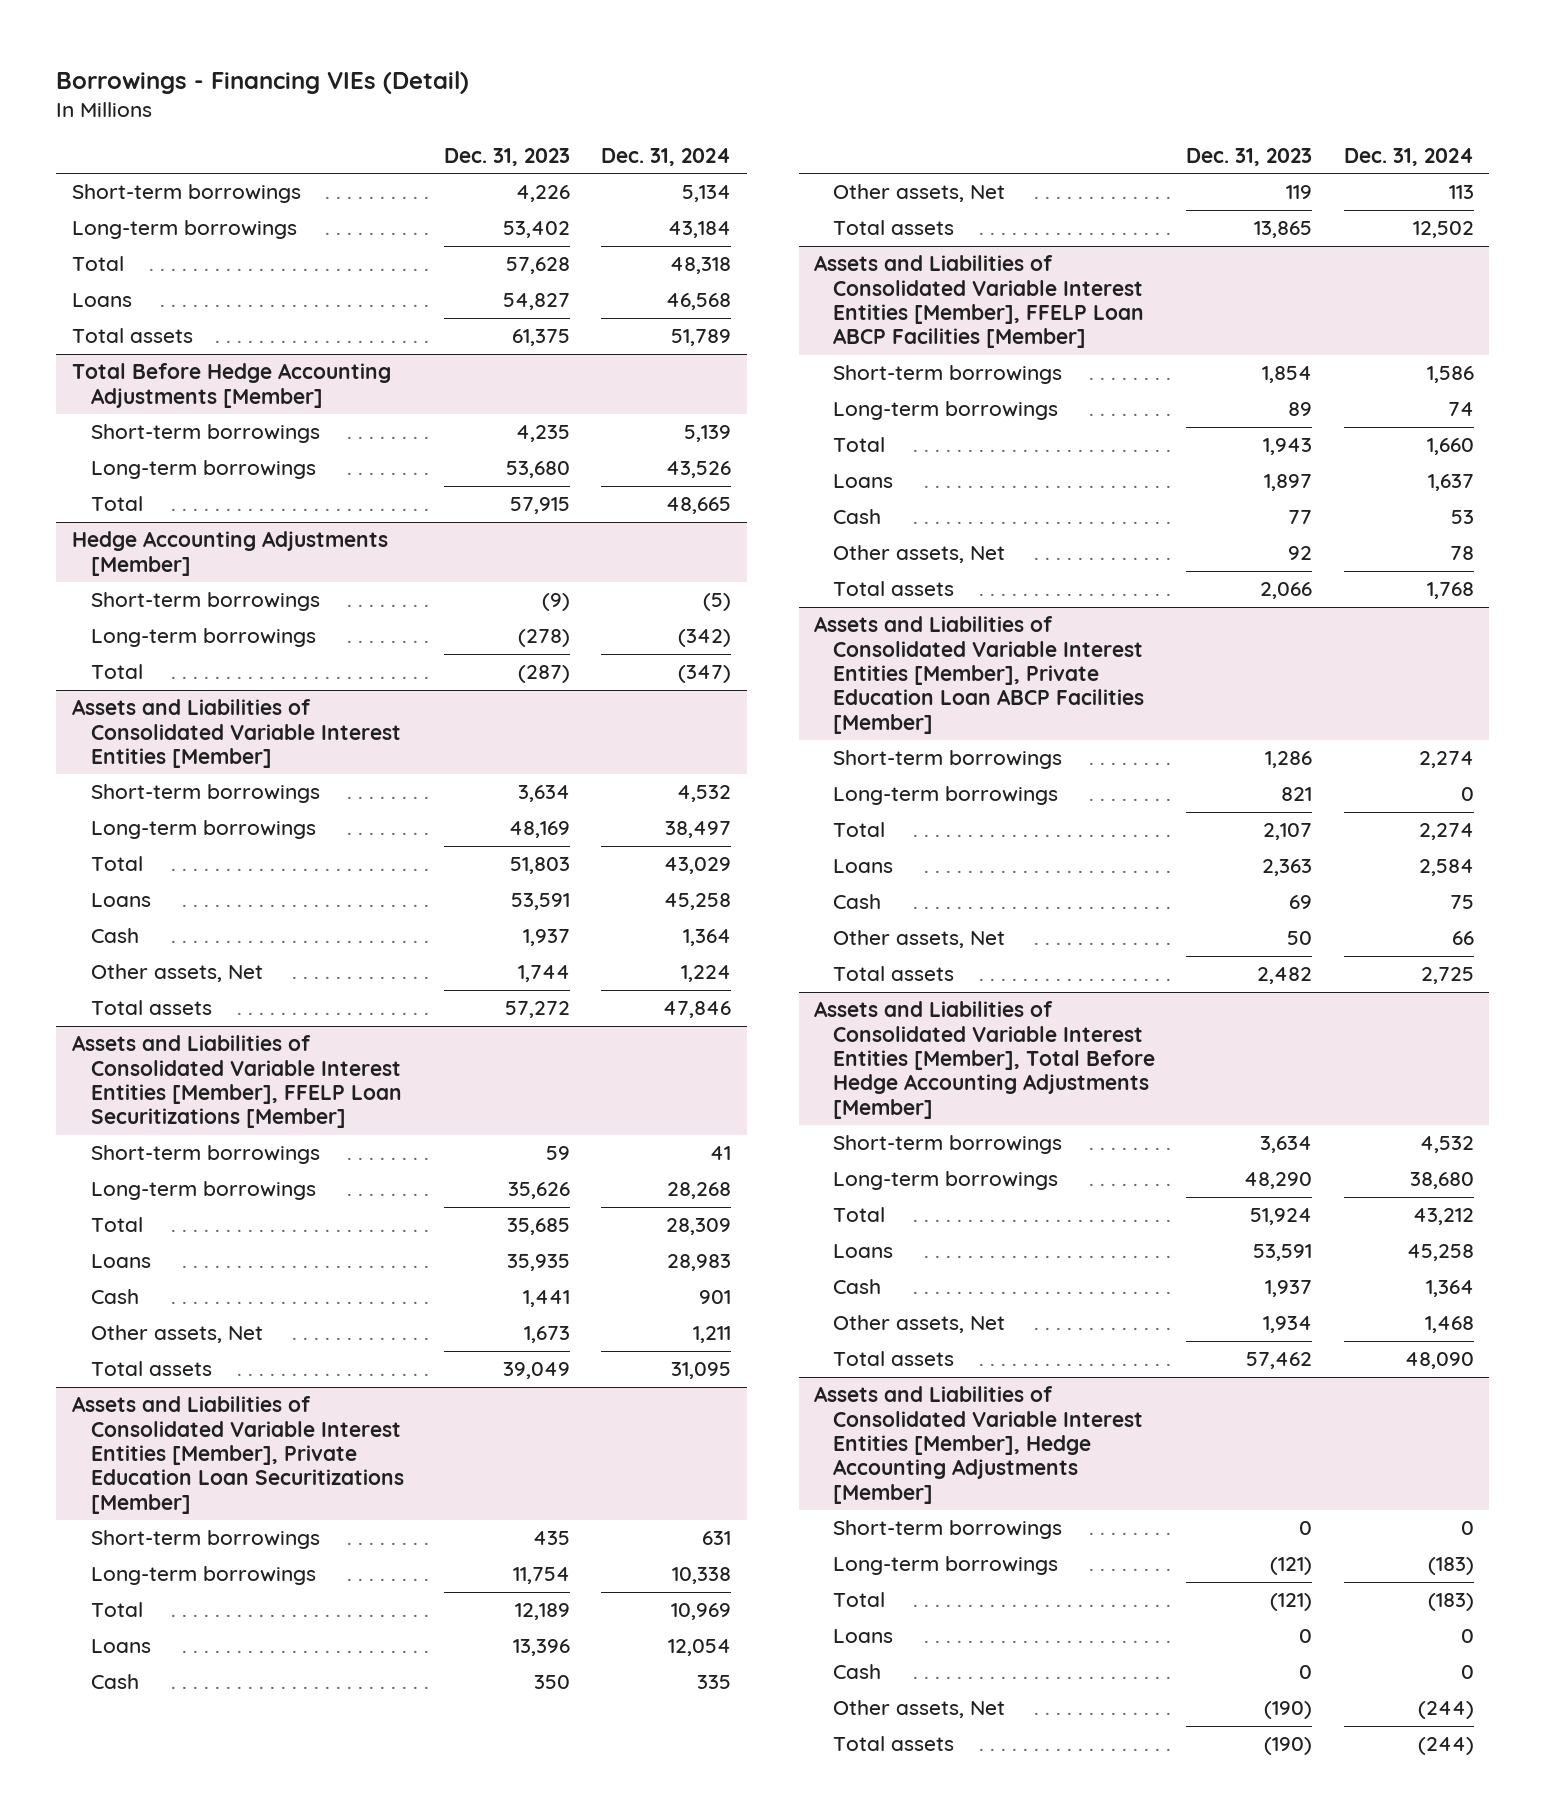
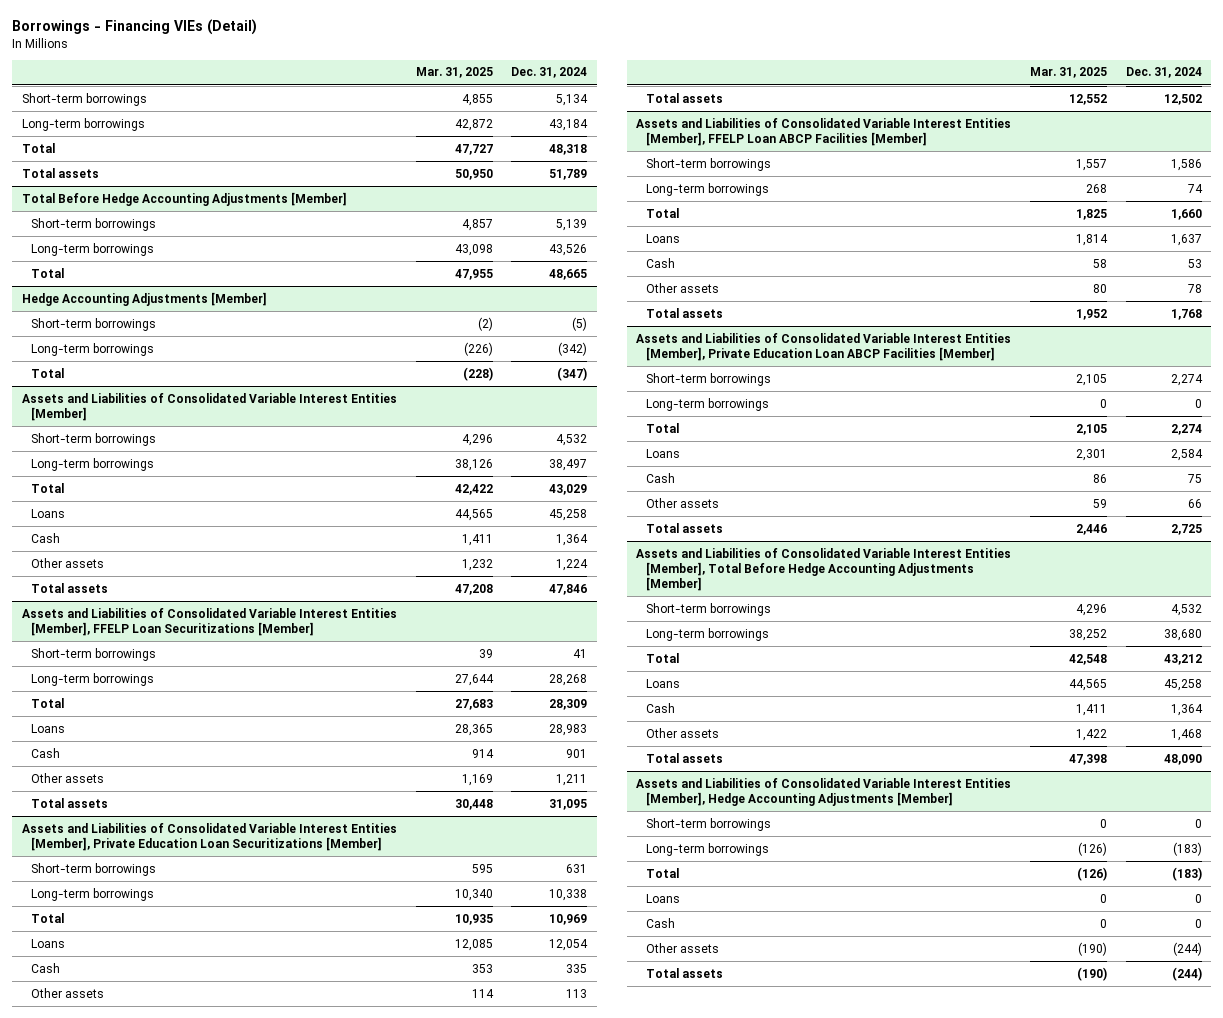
[444,147,571,166] Dec. 31, 2023 -> none
none -> [415,67,493,79] Mar. 31, 2025
[71,293,132,308] Loans -> none
[90,964,263,983] Other assets, Net -> [31,557,105,568] Other assets
[90,1325,263,1344] Other assets, Net -> [31,772,105,783] Other assets
[833,184,1006,203] Other assets, Net -> [31,987,105,998] Other assets
[833,545,1006,564] Other assets, Net -> [645,282,719,293] Other assets
[833,930,1006,949] Other assets, Net -> [645,497,719,508] Other assets
[833,1315,1006,1334] Other assets, Net -> [645,727,719,738] Other assets
[833,1700,1006,1719] Other assets, Net -> [645,942,719,953] Other assets

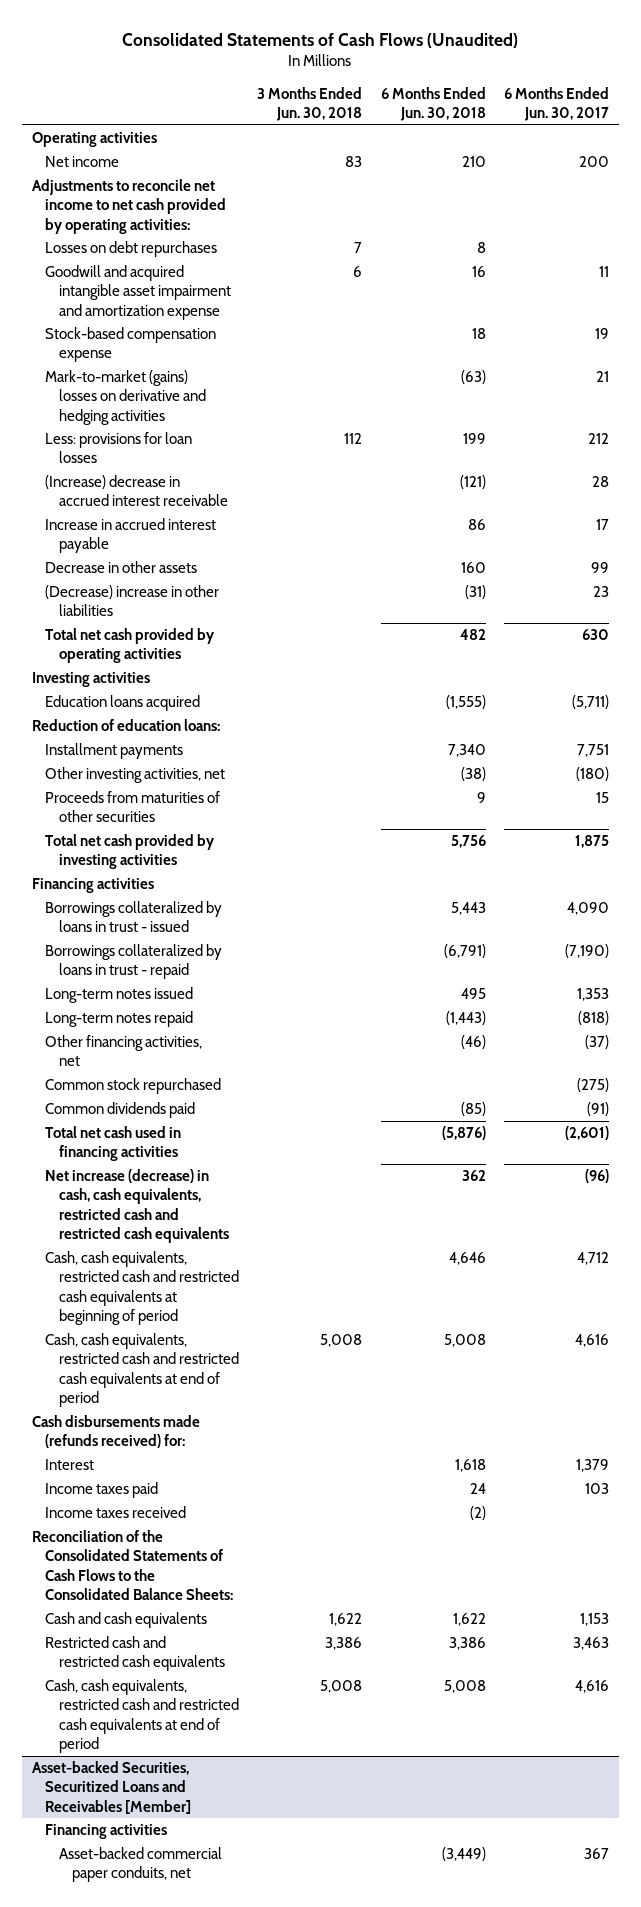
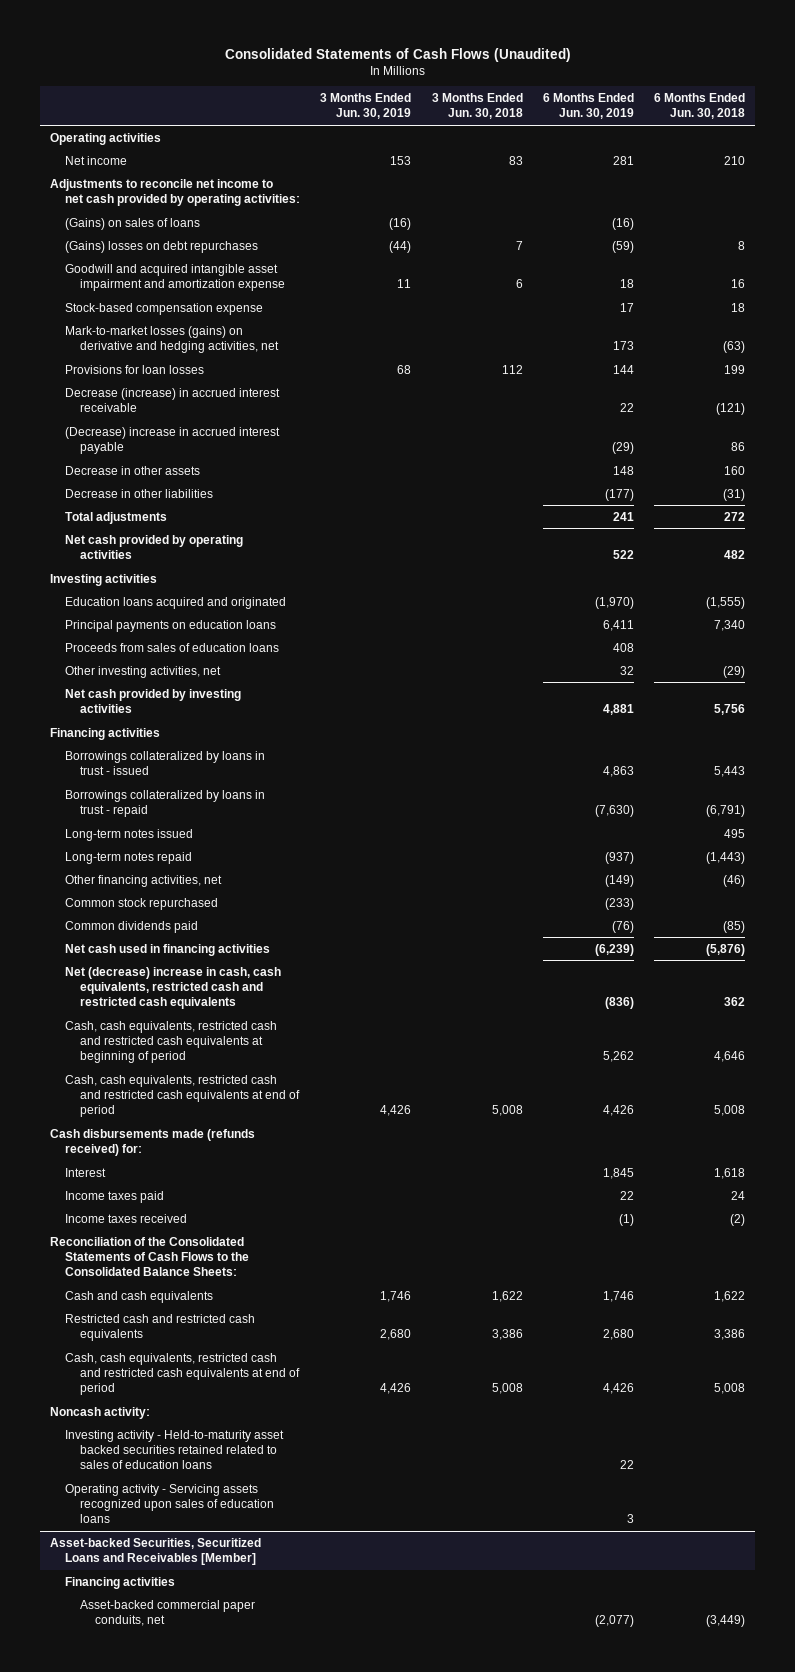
[504,86,610,121] 6 Months Ended Jun. 30, 2017 -> none
none -> [320,93,412,120] 3 Months Ended Jun. 30, 2019
none -> [542,93,634,120] 6 Months Ended Jun. 30, 2019
none -> [65,217,201,230] (Gains) on sales of loans
[45,241,218,258] Losses on debt repurchases -> [65,240,259,253] (Gains) losses on debt repurchases
[45,370,206,425] Mark-to-market (gains) losses on derivative and hedging activities -> [65,325,280,354] Mark-to-market losses (gains) on derivative and hedging activities, net
[45,432,193,464] Less: provisions for loan losses -> [65,364,205,374] Provisions for loan losses
[45,475,228,507] (Increase) decrease in accrued interest receivable -> [65,387,281,413] Decrease (increase) in accrued interest receivable
[45,518,217,554] Increase in accrued interest payable -> [65,426,281,455] (Decrease) increase in accrued interest payable
[45,585,220,617] (Decrease) increase in other liabilities -> [65,488,214,498] Decrease in other liabilities
none -> [65,511,168,524] Total adjustments
[45,628,216,664] Total net cash provided by operating activities -> [65,534,244,560] Net cash provided by operating activities
[31,719,220,732] Reduction of education loans: -> none
[45,791,221,823] Proceeds from maturities of other securities -> none
[45,695,201,712] Education loans acquired -> [65,596,287,609] Education loans acquired and originated
[45,743,184,760] Installment payments -> [65,619,277,632] Principal payments on education loans
none -> [65,642,280,652] Proceeds from sales of education loans
[460,767,486,782] (38) -> [722,665,745,678] (29)
[45,834,216,870] Total net cash provided by investing activities -> [65,688,242,714] Net cash provided by investing activities
[45,1126,182,1162] Total net cash used in financing activities -> [65,943,271,956] Net cash used in financing activities
[45,1169,229,1244] Net increase (decrease) in cash, cash equivalents, restricted cash and restricted cash equivalents -> [65,966,282,1010] Net (decrease) increase in cash, cash equivalents, restricted cash and restricted cash equivalents
none -> [50,1406,151,1419] Noncash activity:
none -> [65,1429,285,1470] Investing activity - Held-to-maturity asset backed securities retained related to sales of education loans
none -> [65,1483,275,1524] Operating activity - Servicing assets recognized upon sales of education loans

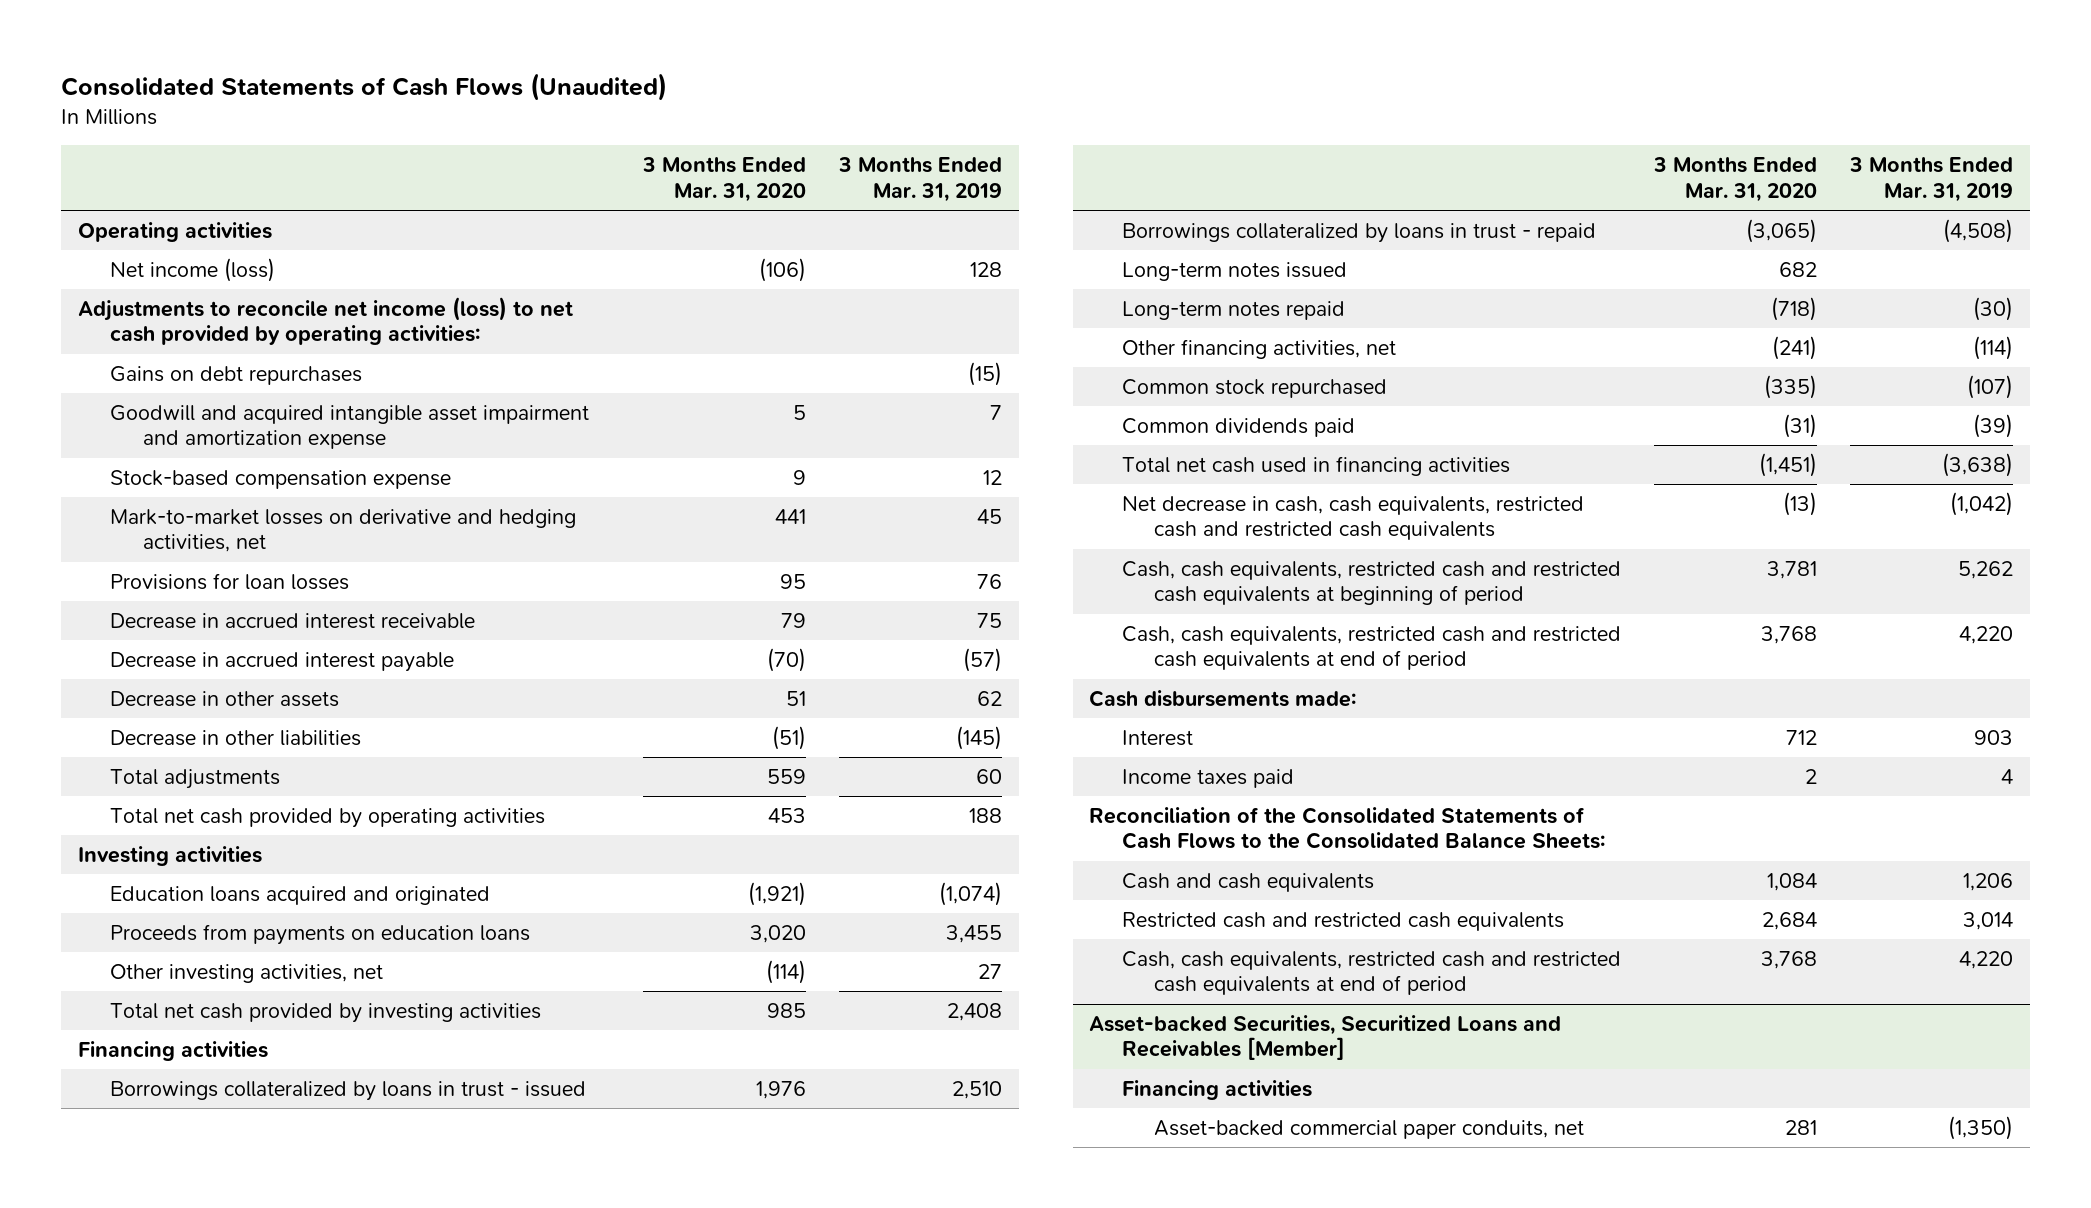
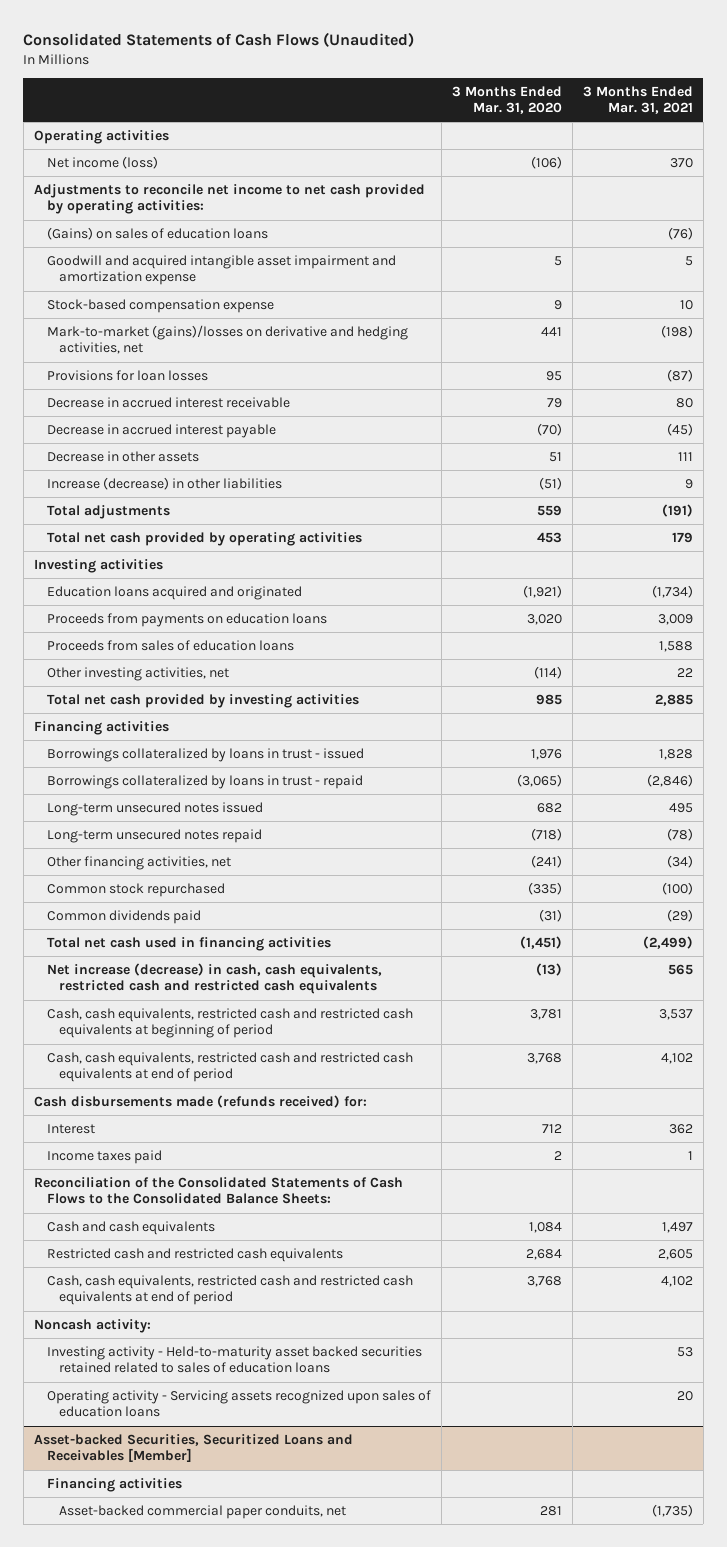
[838,157,1003,202] 3 Months Ended Mar. 31, 2019 -> none
none -> [582,85,693,114] 3 Months Ended Mar. 31, 2021
[110,366,363,386] Gains on debt repurchases -> none
[77,297,573,346] Adjustments to reconcile net income (loss) to net cash provided by operating activities: -> [33,184,425,215] Adjustments to reconcile net income to net cash provided by operating activities:
none -> [46,227,268,241] (Gains) on sales of education loans
[110,509,577,553] Mark-to-market losses on derivative and hedging activities, net -> [46,325,408,355] Mark-to-market (gains)/losses on derivative and hedging activities, net
[110,730,362,747] Decrease in other liabilities -> [46,477,282,491] Increase (decrease) in other liabilities
none -> [46,640,294,652] Proceeds from sales of education loans
[1121,262,1347,282] Long-term notes issued -> [46,802,263,817] Long-term unsecured notes issued
[1121,301,1345,321] Long-term notes repaid -> [46,829,262,844] Long-term unsecured notes repaid
[1121,496,1584,541] Net decrease in cash, cash equivalents, restricted cash and restricted cash equivalents -> [46,963,382,995] Net increase (decrease) in cash, cash equivalents, restricted cash and restricted cash equivalents
[1089,690,1357,708] Cash disbursements made: -> [33,1095,367,1109] Cash disbursements made (refunds received) for:
none -> [33,1319,151,1334] Noncash activity:
none -> [46,1346,422,1374] Investing activity - Held-to-maturity asset backed securities retained related to sales of education loans
none -> [46,1390,431,1418] Operating activity - Servicing assets recognized upon sales of education loans

